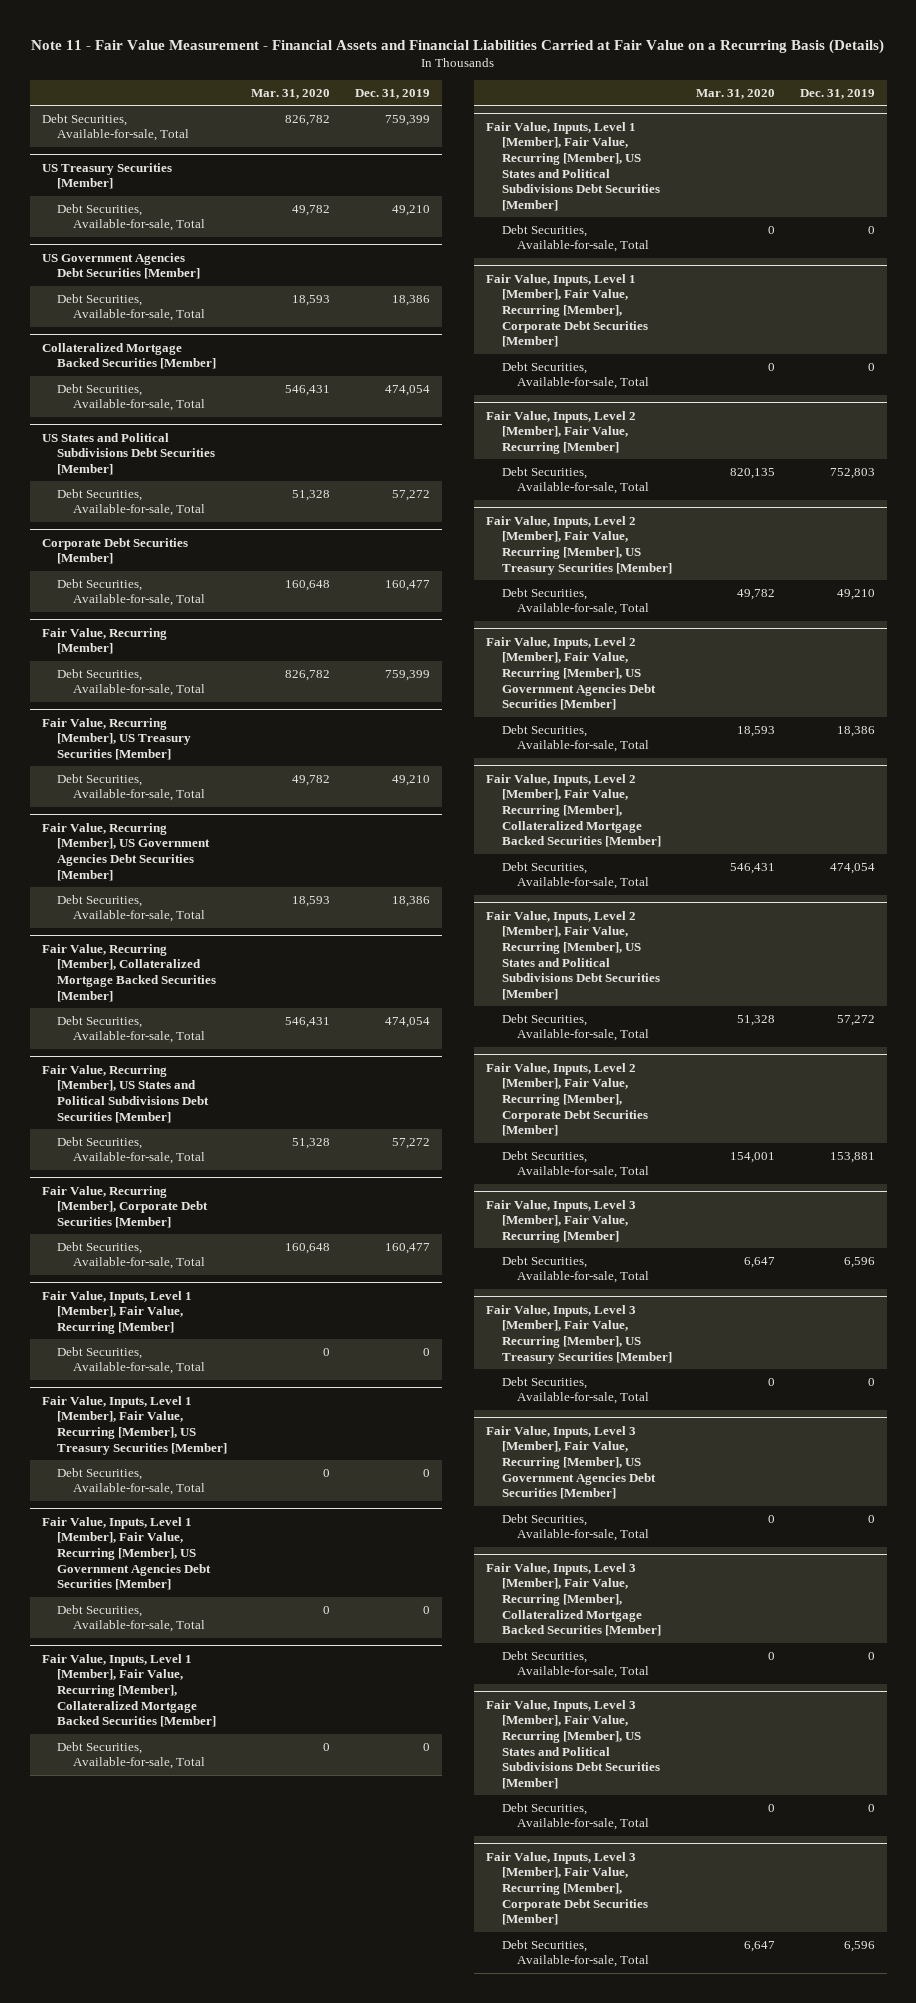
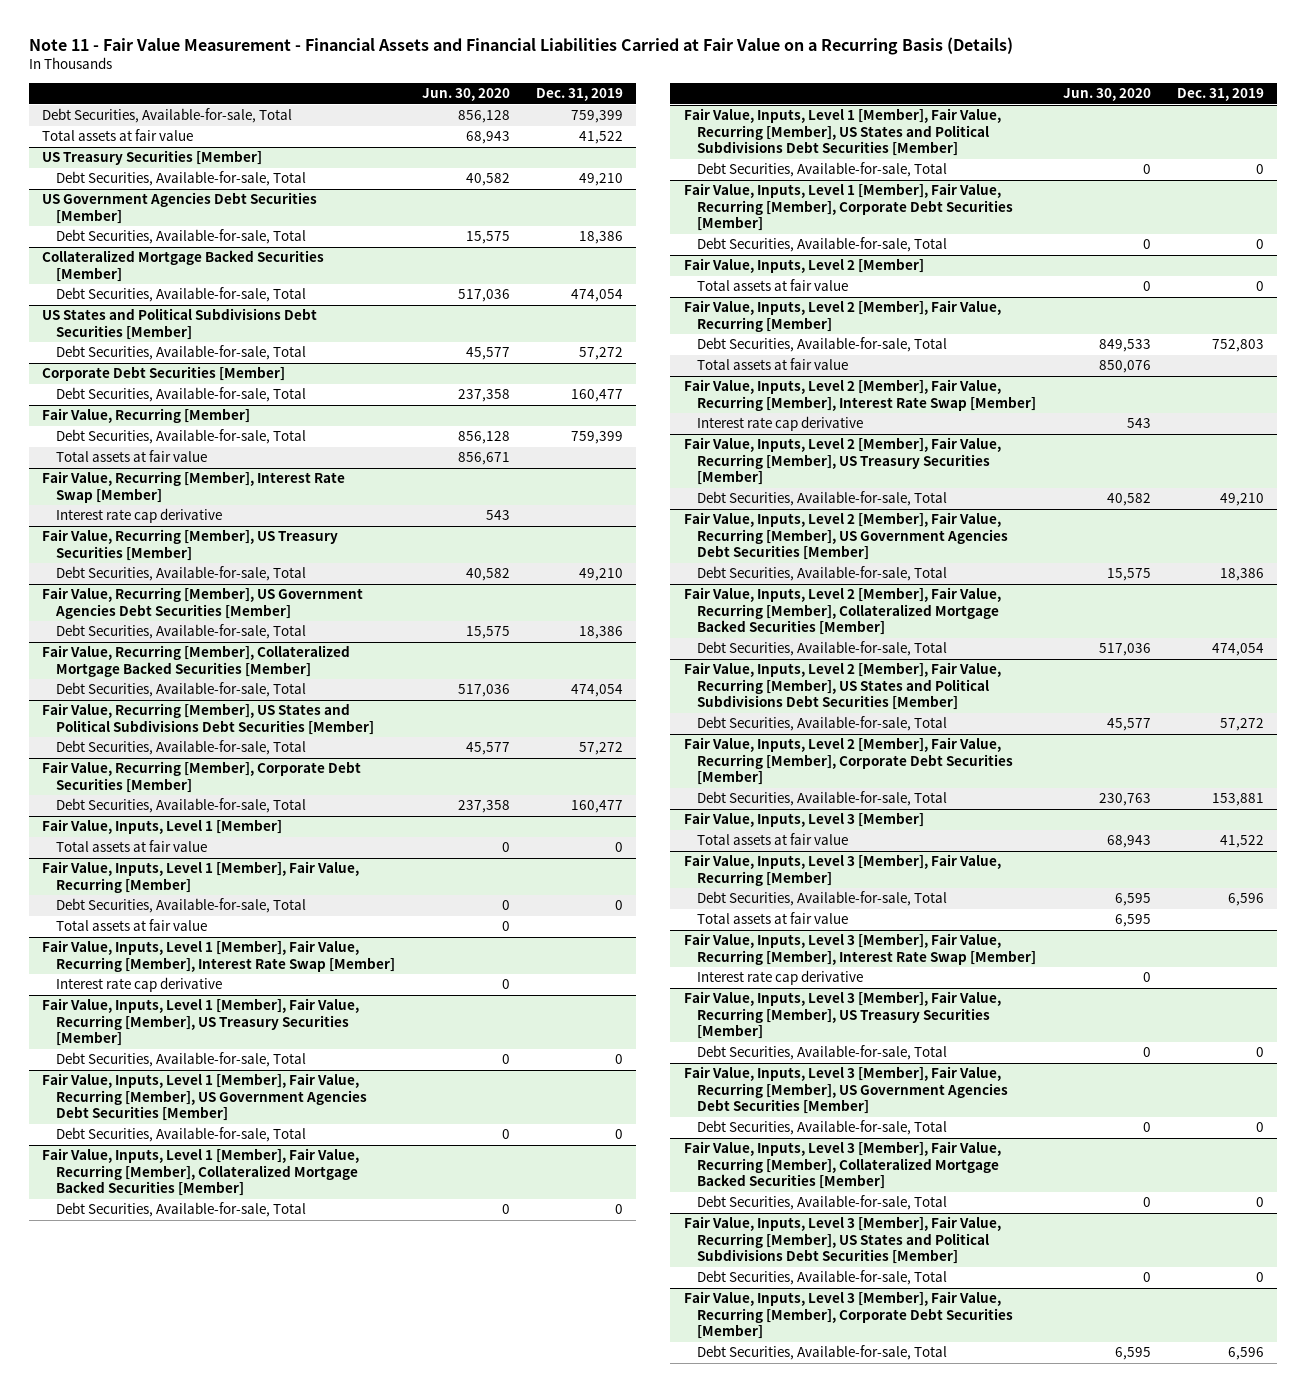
[251,88,331,99] Mar. 31, 2020 -> none
none -> [421,88,510,102] Jun. 30, 2020
none -> [42,129,194,142] Total assets at fair value
none -> [56,450,208,463] Total assets at fair value
none -> [42,471,346,503] Fair Value, Recurring [Member], Interest Rate Swap [Member]
none -> [56,508,223,524] Interest rate cap derivative
none -> [42,819,283,835] Fair Value, Inputs, Level 1 [Member]
none -> [56,840,208,853] Total assets at fair value
none -> [56,919,208,932] Total assets at fair value
none -> [42,940,396,972] Fair Value, Inputs, Level 1 [Member], Fair Value, Recurring [Member], Interest Rate Swap [Member]
none -> [56,977,223,993] Interest rate cap derivative
none -> [683,258,924,274] Fair Value, Inputs, Level 2 [Member]
none -> [697,279,849,292] Total assets at fair value
none -> [697,358,849,371] Total assets at fair value
none -> [683,379,1037,411] Fair Value, Inputs, Level 2 [Member], Fair Value, Recurring [Member], Interest Rate Swap [Member]
none -> [697,416,864,432] Interest rate cap derivative
none -> [683,812,924,828] Fair Value, Inputs, Level 3 [Member]
none -> [697,833,849,846] Total assets at fair value
none -> [697,912,849,925] Total assets at fair value
none -> [683,933,1037,965] Fair Value, Inputs, Level 3 [Member], Fair Value, Recurring [Member], Interest Rate Swap [Member]
none -> [697,970,864,986] Interest rate cap derivative

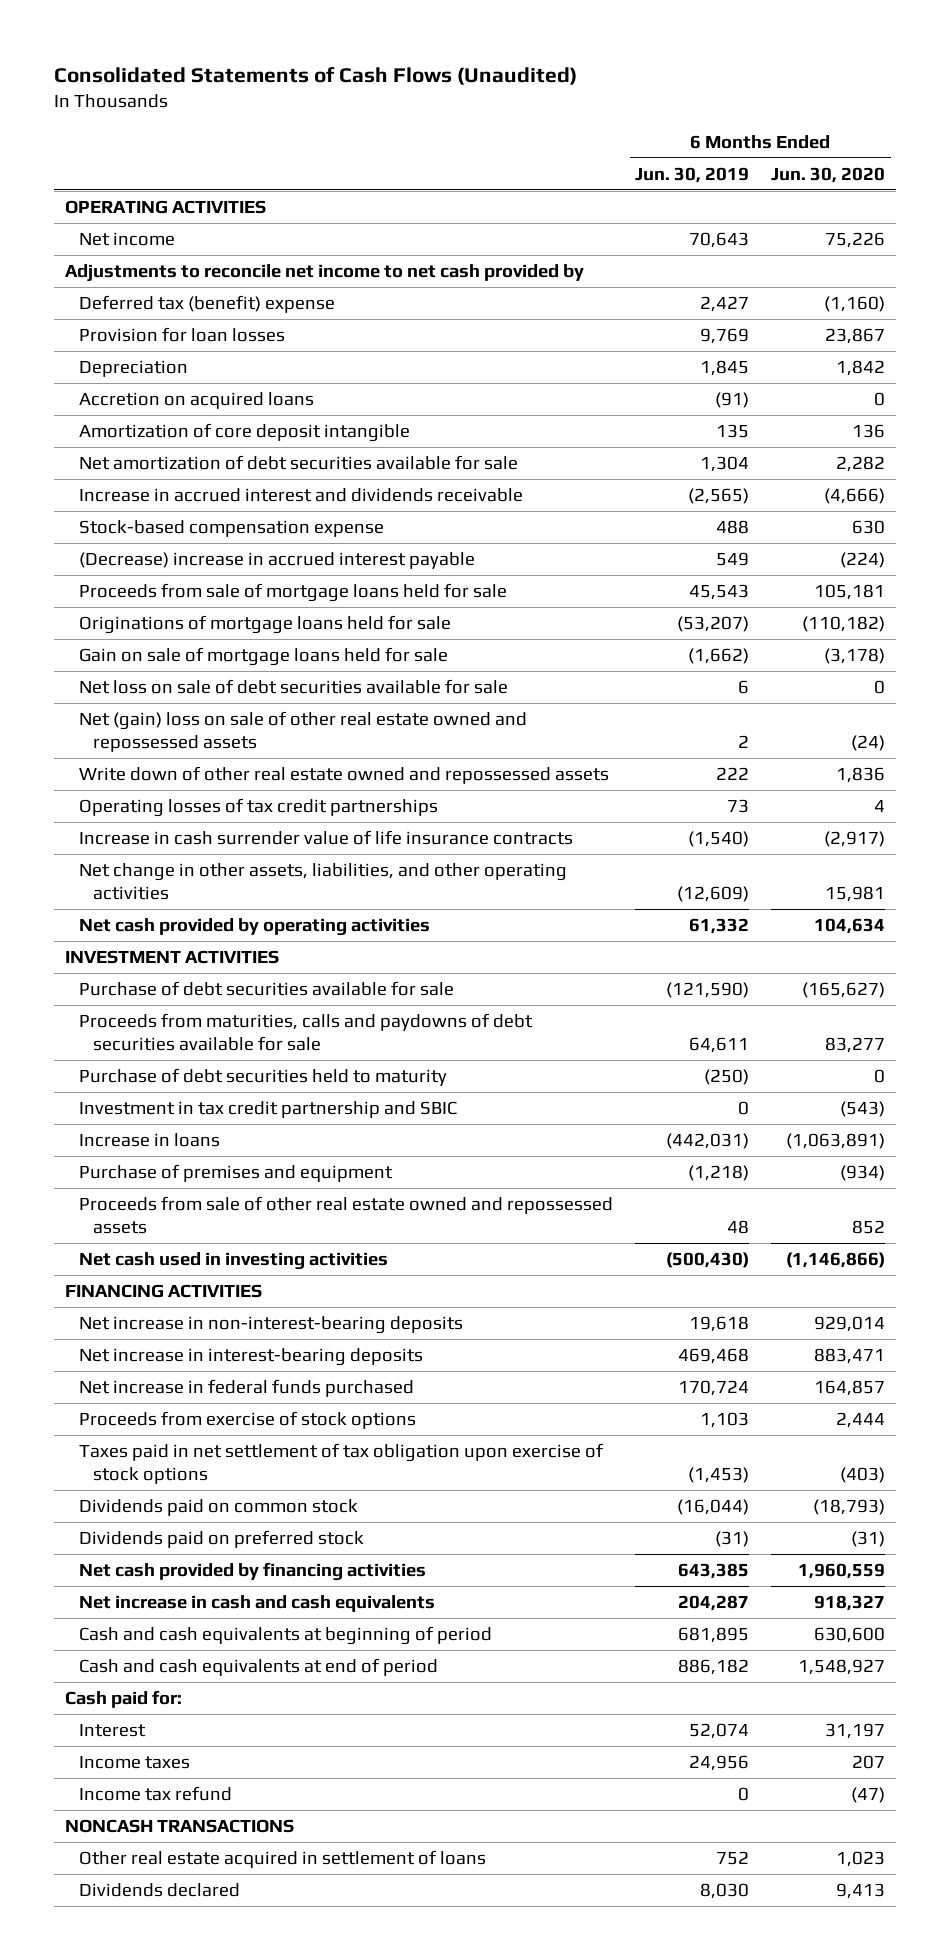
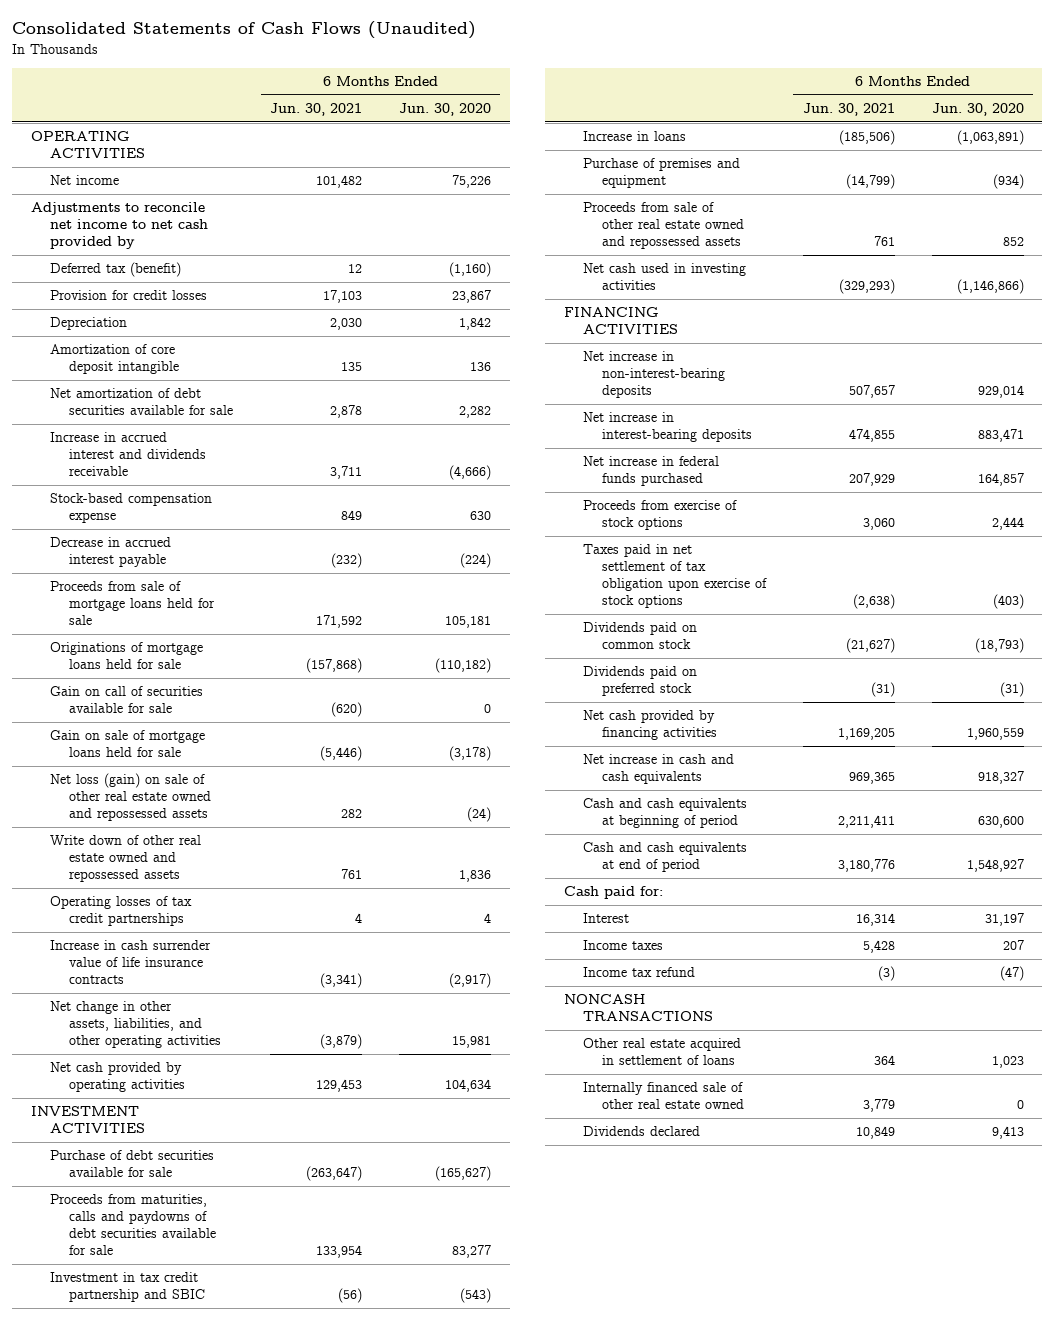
[635,166,750,183] Jun. 30, 2019 -> none
none -> [270,103,363,117] Jun. 30, 2021
[78,295,335,314] Deferred tax (benefit) expense -> [49,262,181,278] Deferred tax (benefit)
[78,327,285,343] Provision for loan losses -> [49,290,207,301] Provision for credit losses
[78,392,314,410] Accretion on acquired loans -> none
[78,552,475,570] (Decrease) increase in accrued interest payable -> [49,537,171,568] Decrease in accrued interest payable
none -> [49,686,203,714] Gain on call of securities available for sale
[78,679,508,695] Net loss on sale of debt securities available for sale -> none
[78,711,527,752] Net (gain) loss on sale of other real estate owned and repossessed assets -> [49,773,211,822] Net loss (gain) on sale of other real estate owned and repossessed assets
[78,1068,447,1087] Purchase of debt securities held to maturity -> none
none -> [582,1082,744,1110] Internally financed sale of other real estate owned

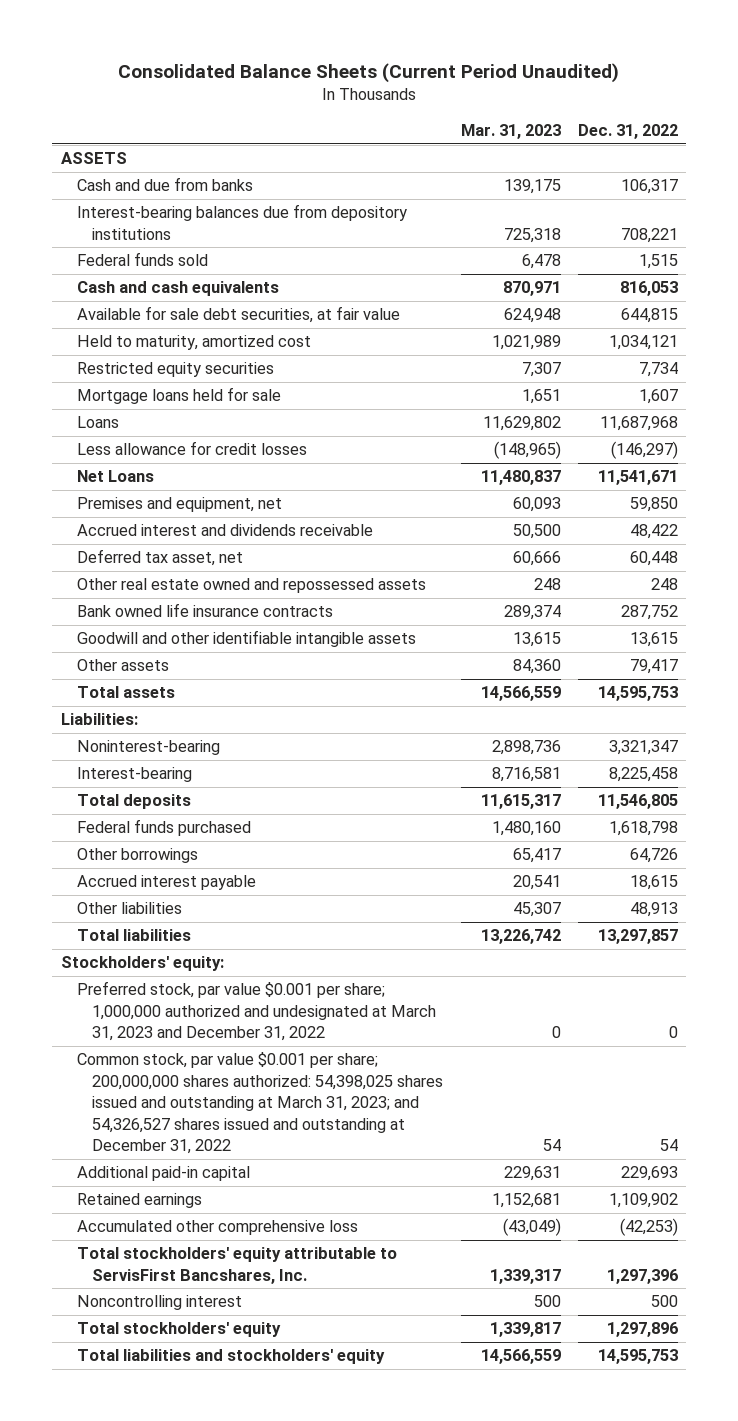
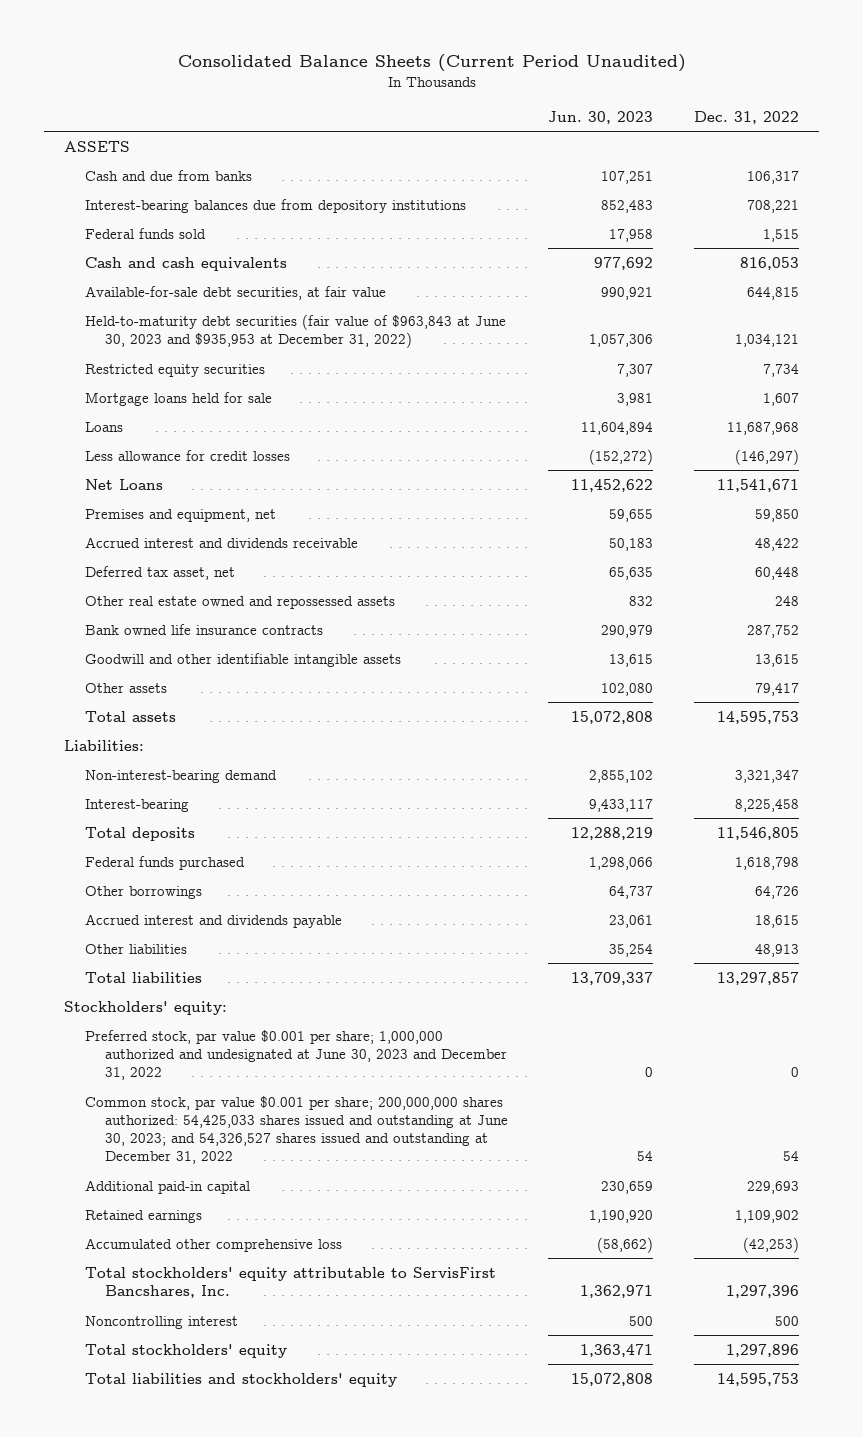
[460,124,561,140] Mar. 31, 2023 -> none
none -> [548,110,654,124] Jun. 30, 2023
[76,306,400,324] Available for sale debt securities, at fair value -> [84,285,386,300] Available-for-sale debt securities, at fair value
[76,335,311,351] Held to maturity, amortized cost -> [84,313,506,349] Held-to-maturity debt securities (fair value of $963,843 at June 30, 2023 and $935,953 at December 31, 2022)
[76,740,220,756] Noninterest-bearing -> [84,769,277,783] Non-interest-bearing demand
[76,875,256,891] Accrued interest payable -> [84,913,342,928] Accrued interest and dividends payable
[76,981,437,1042] Preferred stock, par value $0.001 per share; 1,000,000 authorized and undesignated at March 31, 2023 and December 31, 2022 -> [84,1029,508,1081] Preferred stock, par value $0.001 per share; 1,000,000 authorized and undesignated at June 30, 2023 and December 31, 2022
[76,1052,444,1155] Common stock, par value $0.001 per share; 200,000,000 shares authorized: 54,398,025 shares issued and outstanding at March 31, 2023; and 54,326,527 shares issued and outstanding at December 31, 2022 -> [84,1095,509,1165] Common stock, par value $0.001 per share; 200,000,000 shares authorized: 54,425,033 shares issued and outstanding at June 30, 2023; and 54,326,527 shares issued and outstanding at December 31, 2022

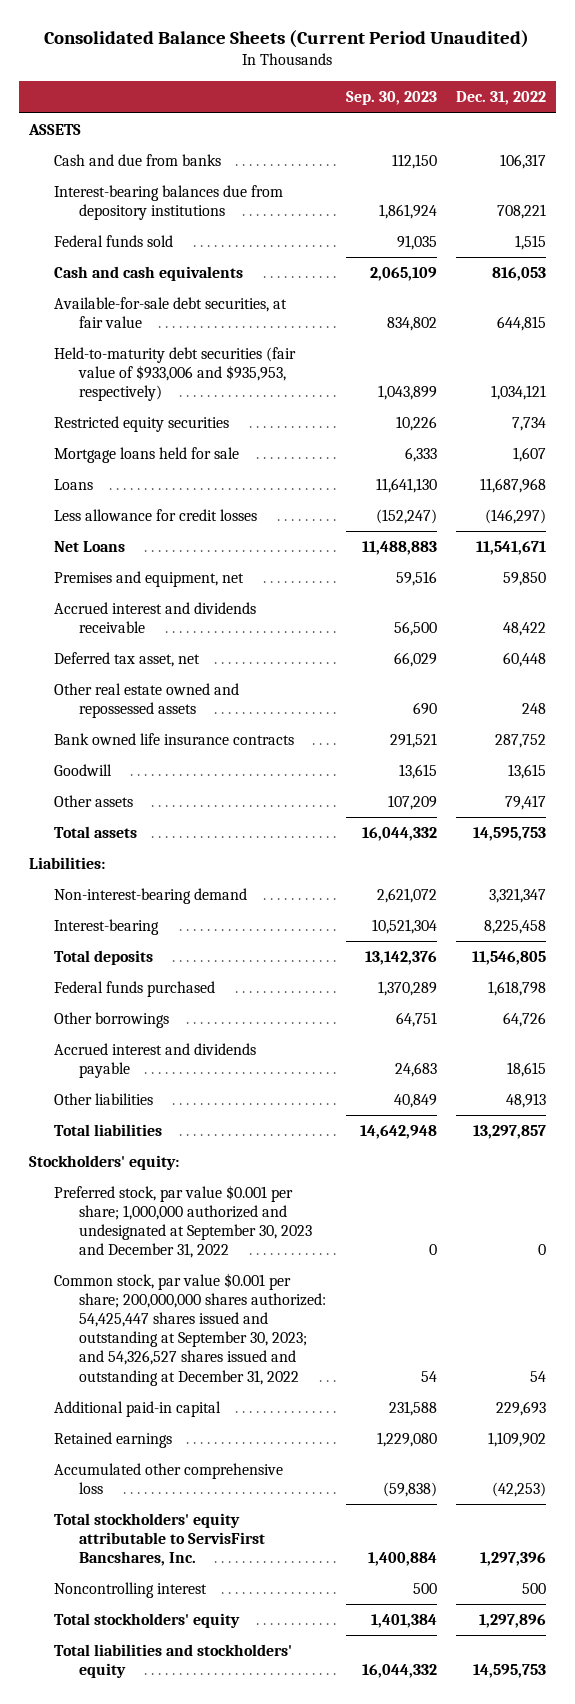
[548,110,654,124] Jun. 30, 2023 -> none
none -> [345,91,437,106] Sep. 30, 2023
[84,313,506,349] Held-to-maturity debt securities (fair value of $963,843 at June 30, 2023 and $935,953 at December 31, 2022) -> [53,346,296,402] Held-to-maturity debt securities (fair value of $933,006 and $935,953, respectively)
[84,652,401,667] Goodwill and other identifiable intangible assets -> [53,763,112,776] Goodwill
[84,1029,508,1081] Preferred stock, par value $0.001 per share; 1,000,000 authorized and undesignated at June 30, 2023 and December 31, 2022 -> [53,1184,313,1259] Preferred stock, par value $0.001 per share; 1,000,000 authorized and undesignated at September 30, 2023 and December 31, 2022
[84,1095,509,1165] Common stock, par value $0.001 per share; 200,000,000 shares authorized: 54,425,033 shares issued and outstanding at June 30, 2023; and 54,326,527 shares issued and outstanding at December 31, 2022 -> [53,1272,327,1386] Common stock, par value $0.001 per share; 200,000,000 shares authorized: 54,425,447 shares issued and outstanding at September 30, 2023; and 54,326,527 shares issued and outstanding at December 31, 2022

